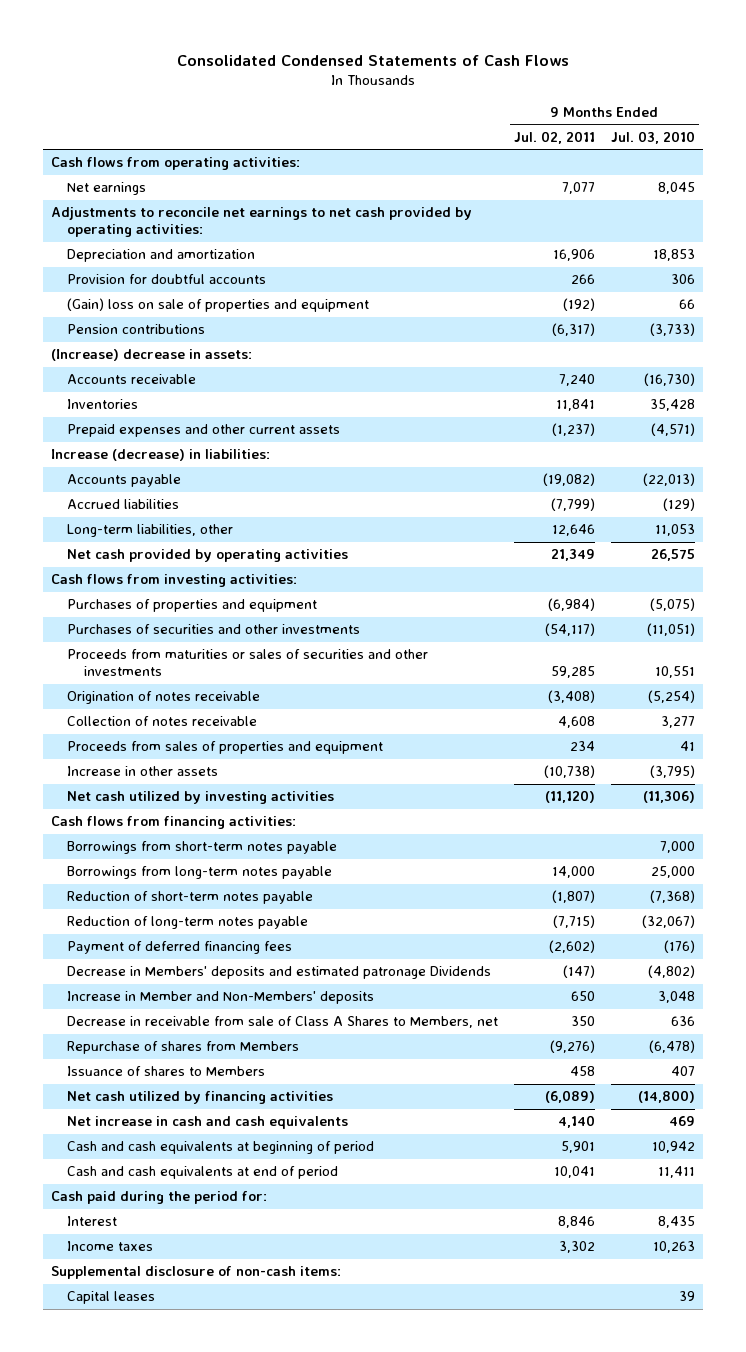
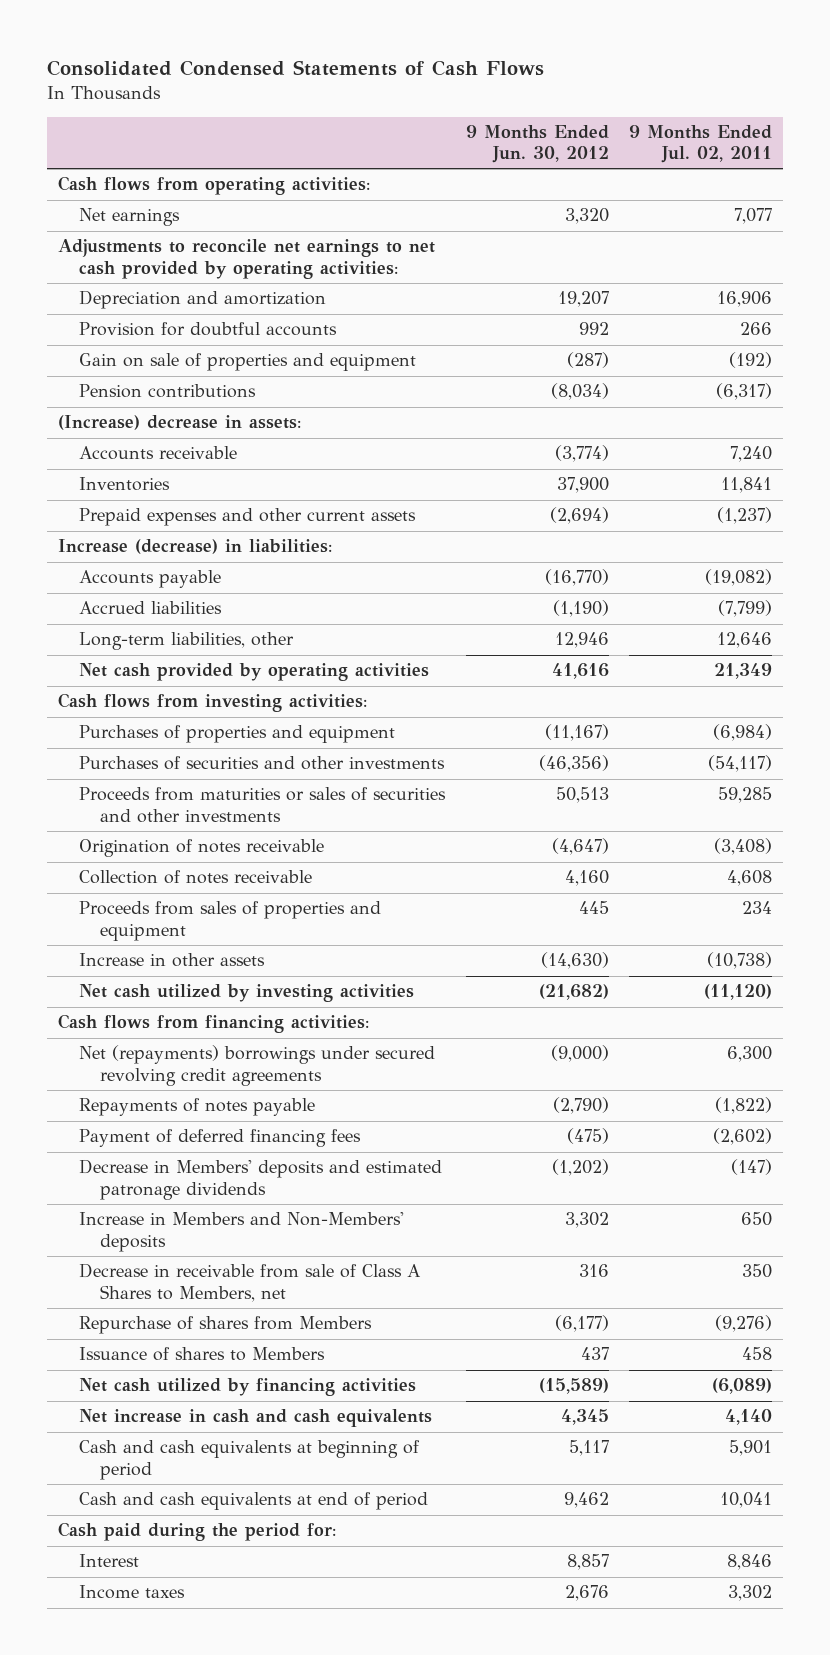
[610,130,695,144] Jul. 03, 2010 -> none
none -> [465,124,609,164] 9 Months Ended Jun. 30, 2012
[67,298,370,313] (Gain) loss on sale of properties and equipment -> [78,353,416,372] Gain on sale of properties and equipment
[67,841,338,855] Borrowings from short-term notes payable -> none
[67,866,333,880] Borrowings from long-term notes payable -> none
[67,916,309,930] Reduction of long-term notes payable -> none
none -> [78,1045,435,1086] Net (repayments) borrowings under secured revolving credit agreements
[67,891,314,905] Reduction of short-term notes payable -> [78,1098,315,1117] Repayments of notes payable
[552,890,596,904] (1,807) -> [715,1097,773,1115] (1,822)
[67,966,492,980] Decrease in Members' deposits and estimated patronage Dividends -> [78,1159,442,1200] Decrease in Members' deposits and estimated patronage dividends
[67,991,375,1005] Increase in Member and Non-Members' deposits -> [78,1212,404,1252] Increase in Members and Non-Members' deposits
[50,1266,341,1280] Supplemental disclosure of non-cash items: -> none
[67,1291,156,1305] Capital leases -> none

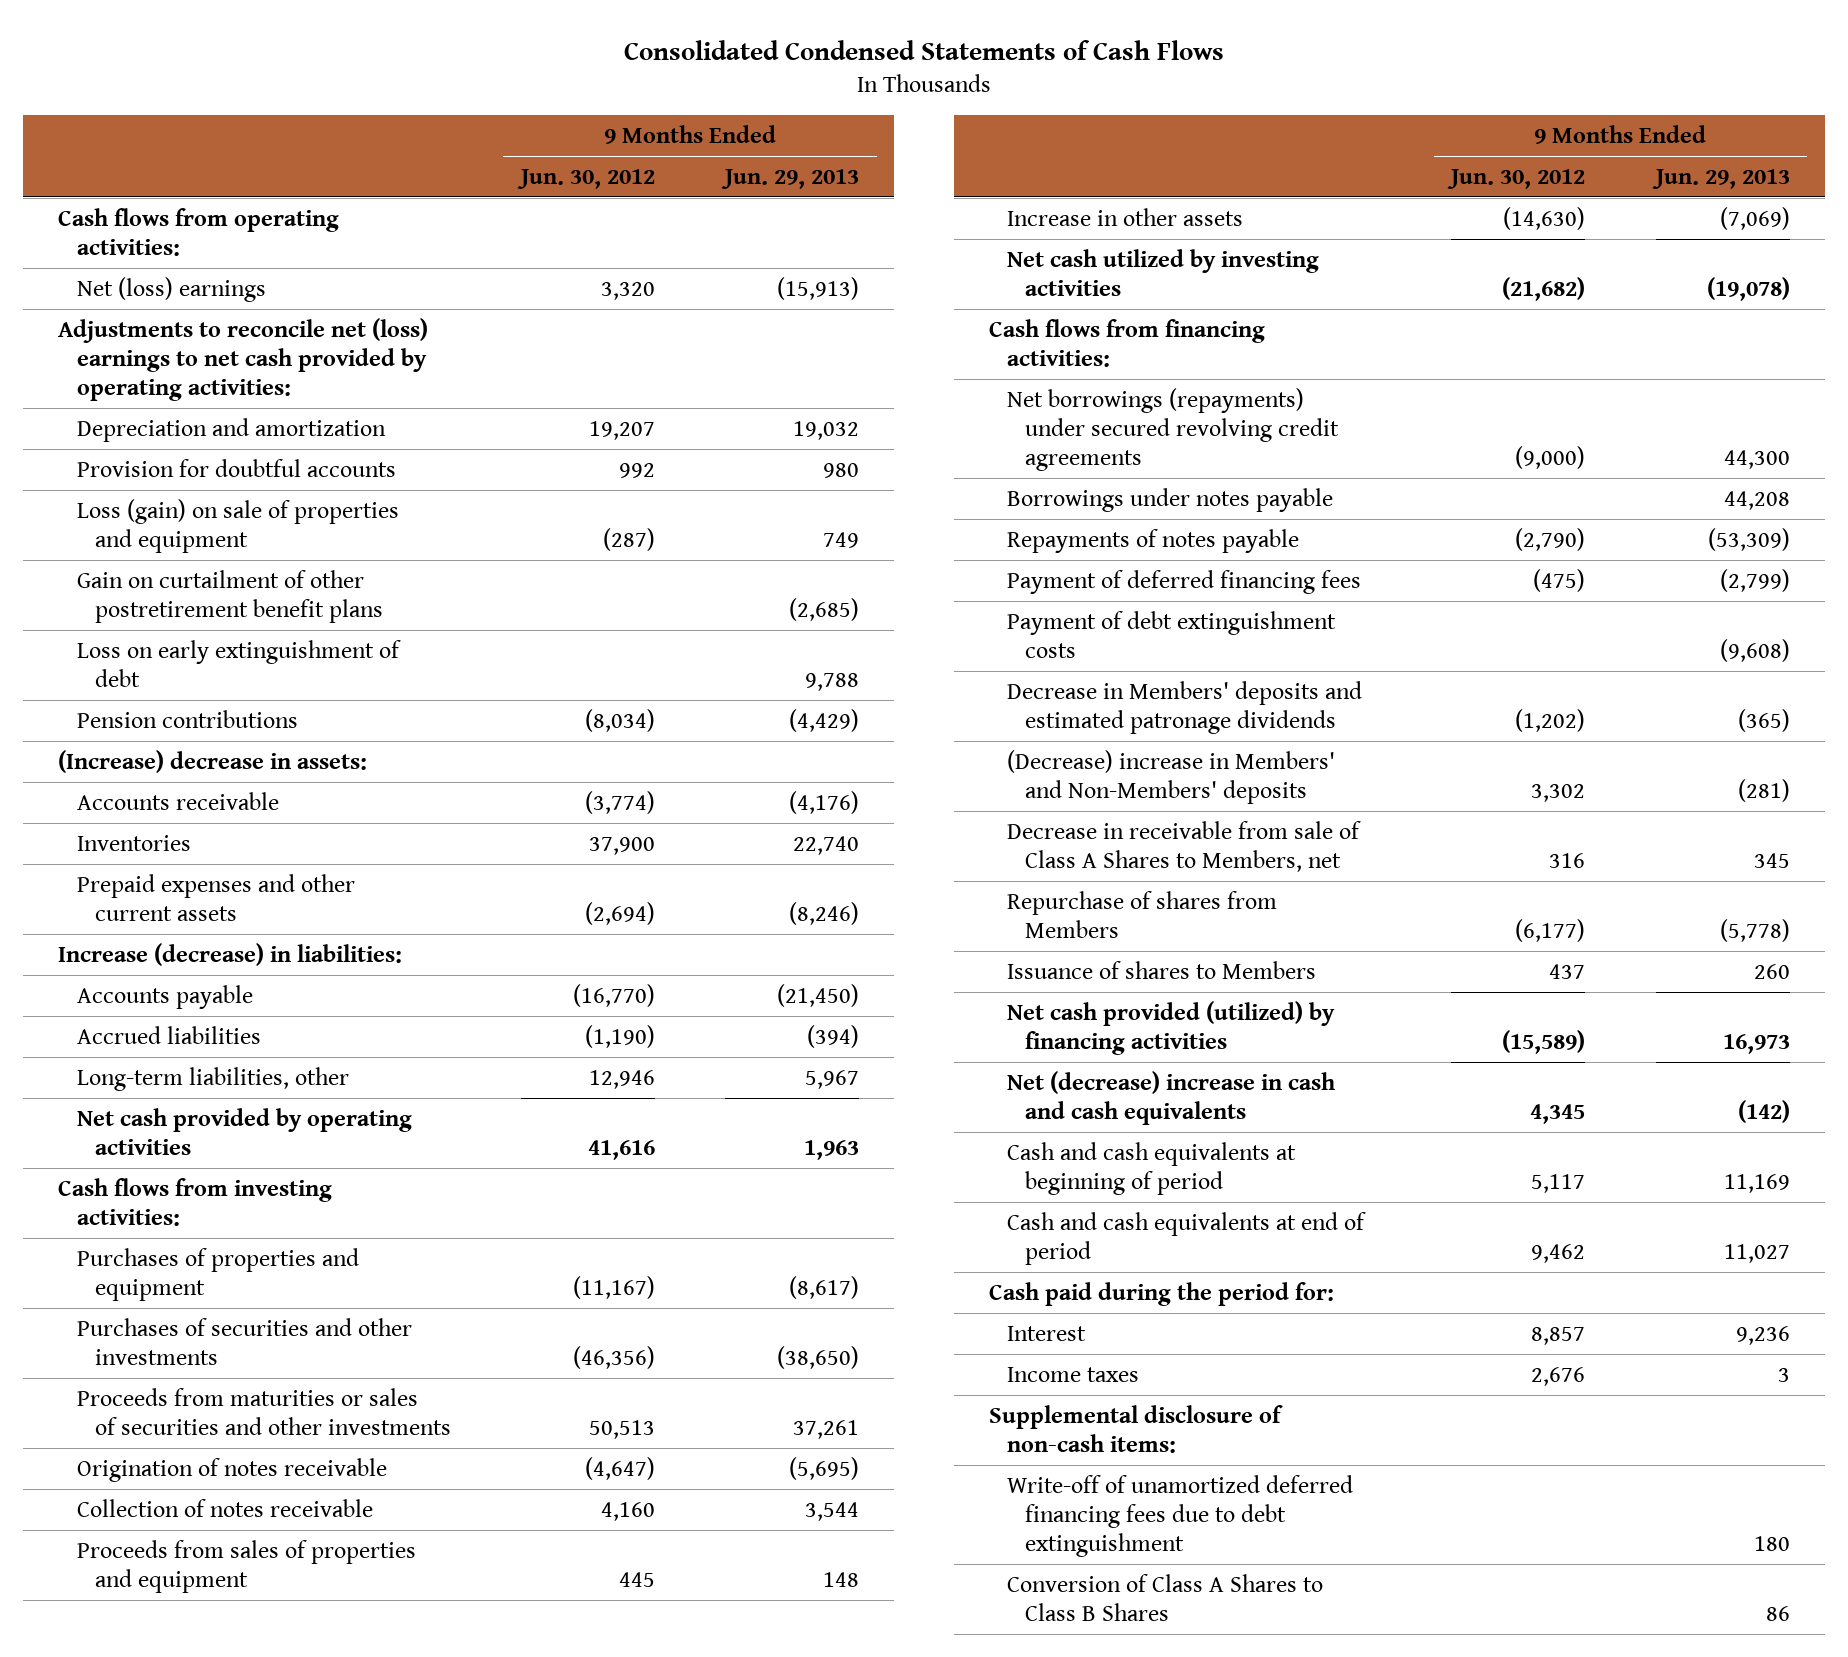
[629,124,773,164] 9 Months Ended Jul. 02, 2011 -> none
none -> [721,168,860,189] Jun. 29, 2013
[78,208,180,227] Net earnings -> [76,276,266,302] Net (loss) earnings
[57,239,435,279] Adjustments to reconcile net earnings to net cash provided by operating activities: -> [58,317,429,401] Adjustments to reconcile net (loss) earnings to net cash provided by operating activities:
[78,353,416,372] Gain on sale of properties and equipment -> [76,498,399,553] Loss (gain) on sale of properties and equipment
none -> [76,569,383,623] Gain on curtailment of other postretirement benefit plans
none -> [76,639,401,687] Loss on early extinguishment of debt
[78,1045,435,1086] Net (repayments) borrowings under secured revolving credit agreements -> [1006,387,1340,471] Net borrowings (repayments) under secured revolving credit agreements
none -> [1006,487,1333,512] Borrowings under notes payable
none -> [1006,610,1336,658] Payment of debt extinguishment costs
[78,1212,404,1252] Increase in Members and Non-Members' deposits -> [1006,749,1335,804] (Decrease) increase in Members' and Non-Members' deposits
[78,1378,416,1397] Net cash utilized by financing activities -> [1006,1000,1335,1055] Net cash provided (utilized) by financing activities
[78,1409,432,1428] Net increase in cash and cash equivalents -> [1006,1070,1335,1125] Net (decrease) increase in cash and cash equivalents
none -> [988,1404,1283,1453] Supplemental disclosure of non-cash items:
none -> [1006,1474,1353,1557] Write-off of unamortized deferred financing fees due to debt extinguishment
none -> [1006,1573,1323,1621] Conversion of Class A Shares to Class B Shares

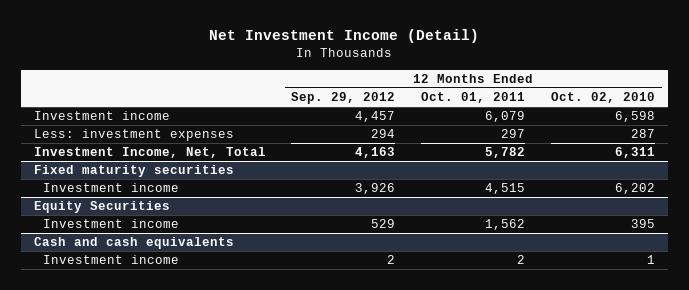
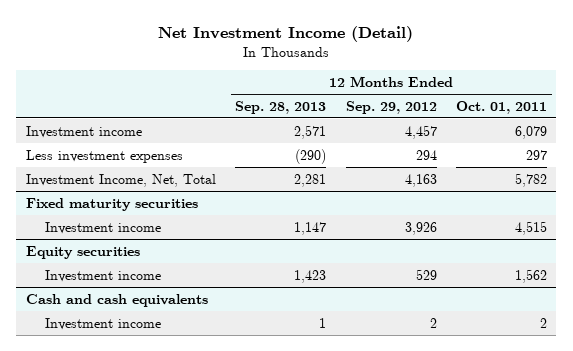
[551,92,656,104] Oct. 02, 2010 -> none
none -> [235,100,327,114] Sep. 28, 2013
[33,129,234,142] Less: investment expenses -> [26,149,184,163] Less investment expenses
[33,201,170,214] Equity Securities -> [26,245,141,259] Equity securities

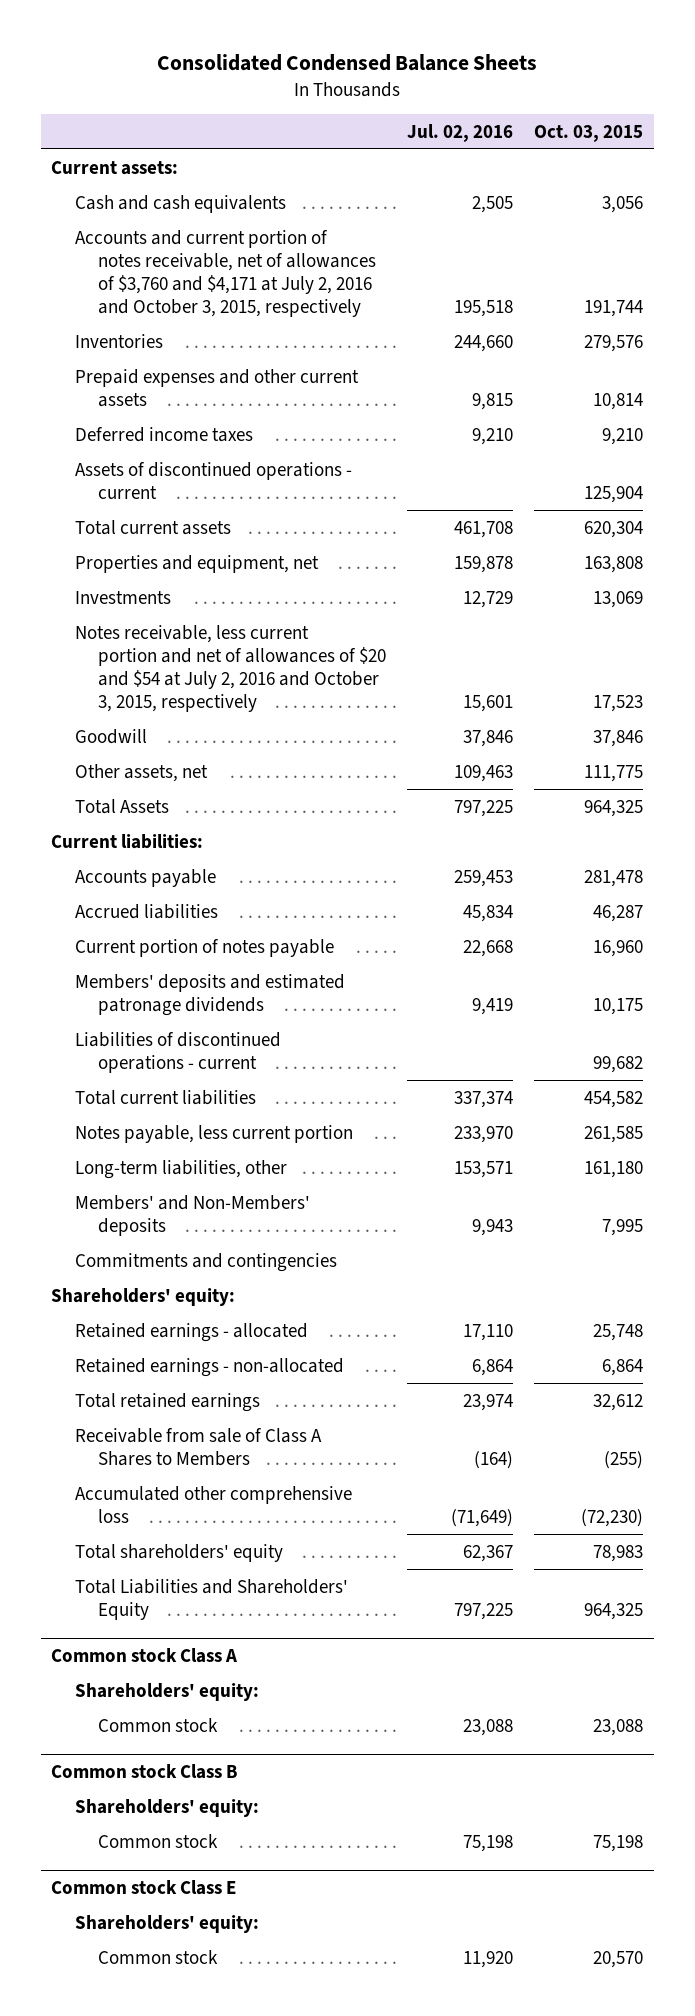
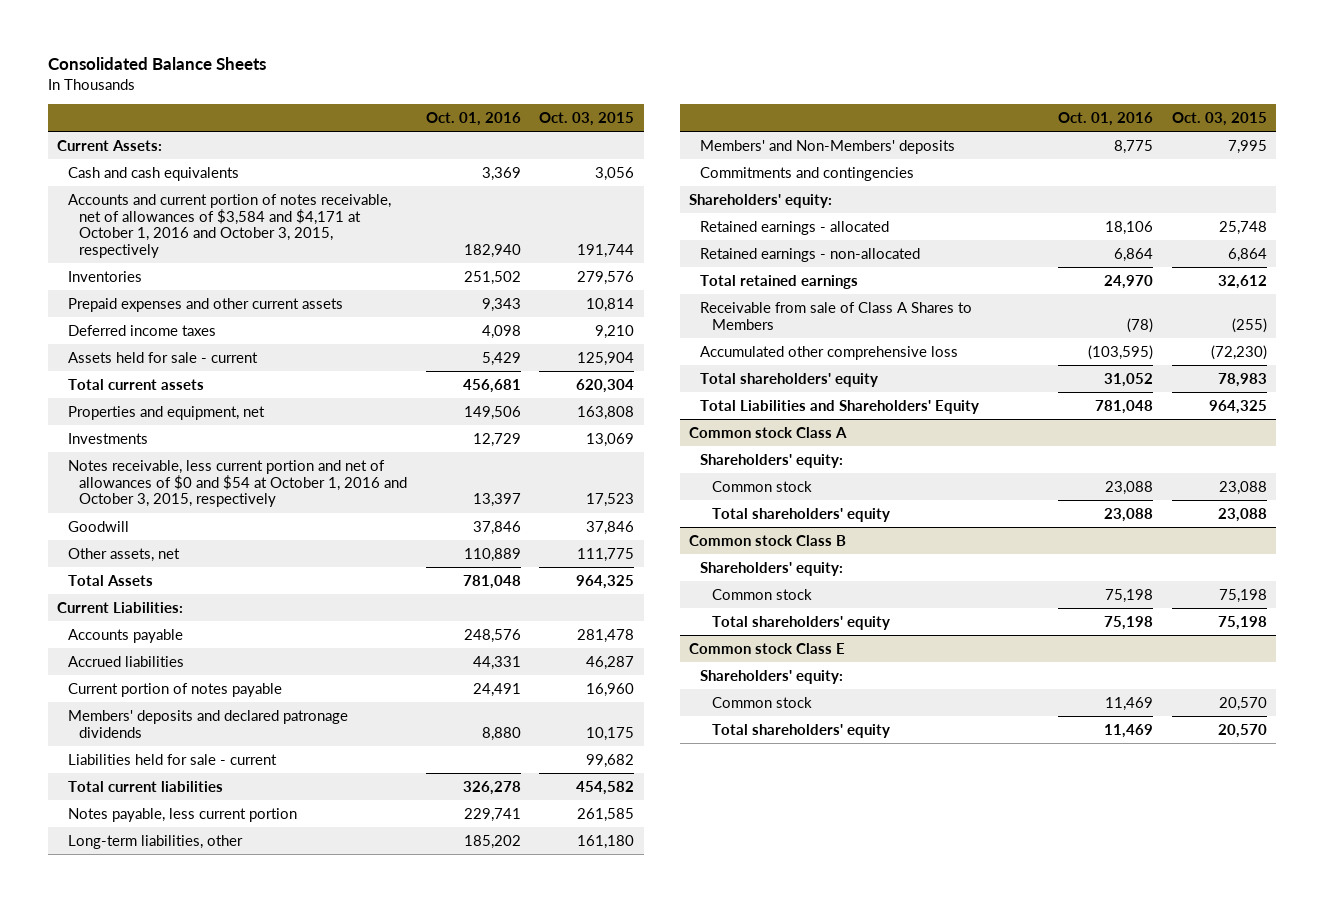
[157,53,538,71] Consolidated Condensed Balance Sheets -> [47,57,266,71] Consolidated Balance Sheets
[407,123,514,142] Jul. 02, 2016 -> none
none -> [425,111,521,126] Oct. 01, 2016
[51,160,179,175] Current assets: -> [56,139,162,151] Current Assets:
[74,229,376,318] Accounts and current portion of notes receivable, net of allowances of $3,760 and $4,171 at July 2, 2016 and October 3, 2015, respectively -> [68,193,392,259] Accounts and current portion of notes receivable, net of allowances of $3,584 and $4,171 at October 1, 2016 and October 3, 2015, respectively
[74,461,352,499] Assets of discontinued operations - current -> [68,351,259,363] Assets held for sale - current
[74,624,386,713] Notes receivable, less current portion and net of allowances of $20 and $54 at July 2, 2016 and October 3, 2015, respectively -> [68,459,408,508] Notes receivable, less current portion and net of allowances of $0 and $54 at October 1, 2016 and October 3, 2015, respectively
[51,833,204,849] Current liabilities: -> [56,601,183,613] Current Liabilities:
[74,973,345,1016] Members' deposits and estimated patronage dividends -> [68,709,349,738] Members' deposits and declared patronage dividends
[74,1031,281,1073] Liabilities of discontinued operations - current -> [68,753,278,765] Liabilities held for sale - current
none -> [711,507,890,522] Total shareholders' equity
none -> [711,615,890,630] Total shareholders' equity
none -> [711,723,890,738] Total shareholders' equity

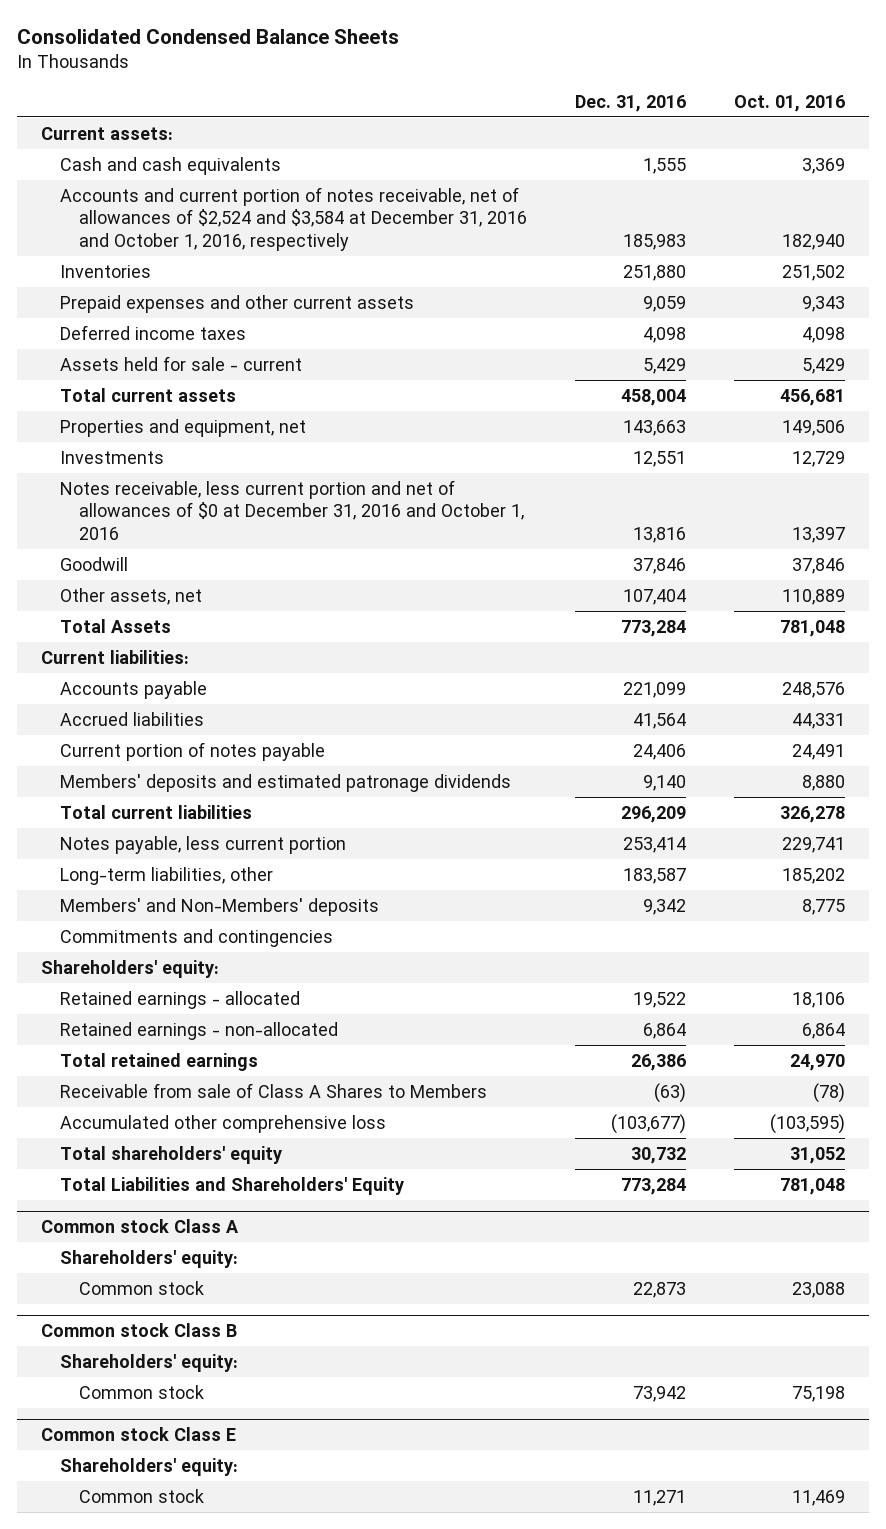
[47,57,266,71] Consolidated Balance Sheets -> [16,29,399,45] Consolidated Condensed Balance Sheets
[539,111,635,126] Oct. 03, 2015 -> none
none -> [574,94,686,112] Dec. 31, 2016
[56,139,162,151] Current Assets: -> [40,126,173,140] Current assets:
[68,193,392,259] Accounts and current portion of notes receivable, net of allowances of $3,584 and $4,171 at October 1, 2016 and October 3, 2015, respectively -> [59,186,527,251] Accounts and current portion of notes receivable, net of allowances of $2,524 and $3,584 at December 31, 2016 and October 1, 2016, respectively
[68,459,408,508] Notes receivable, less current portion and net of allowances of $0 and $54 at October 1, 2016 and October 3, 2015, respectively -> [59,479,524,540] Notes receivable, less current portion and net of allowances of $0 at December 31, 2016 and October 1, 2016
[56,601,183,613] Current Liabilities: -> [40,649,189,664] Current liabilities:
[68,753,278,765] Liabilities held for sale - current -> none
[68,709,349,738] Members' deposits and declared patronage dividends -> [59,773,511,792] Members' deposits and estimated patronage dividends
[711,507,890,522] Total shareholders' equity -> none
[711,615,890,630] Total shareholders' equity -> none
[711,723,890,738] Total shareholders' equity -> none

